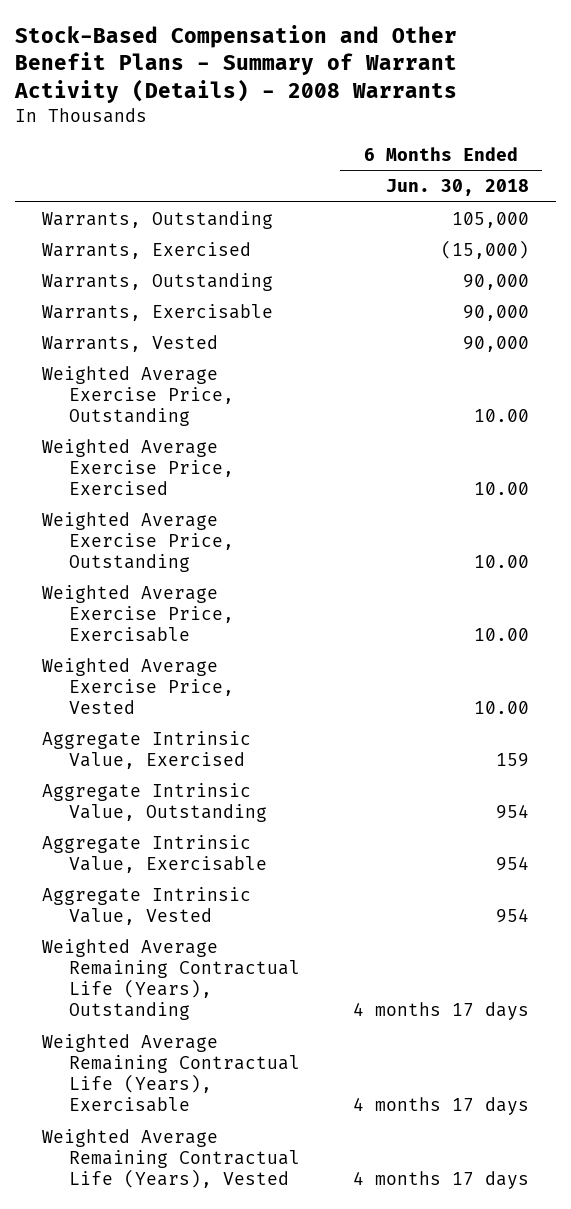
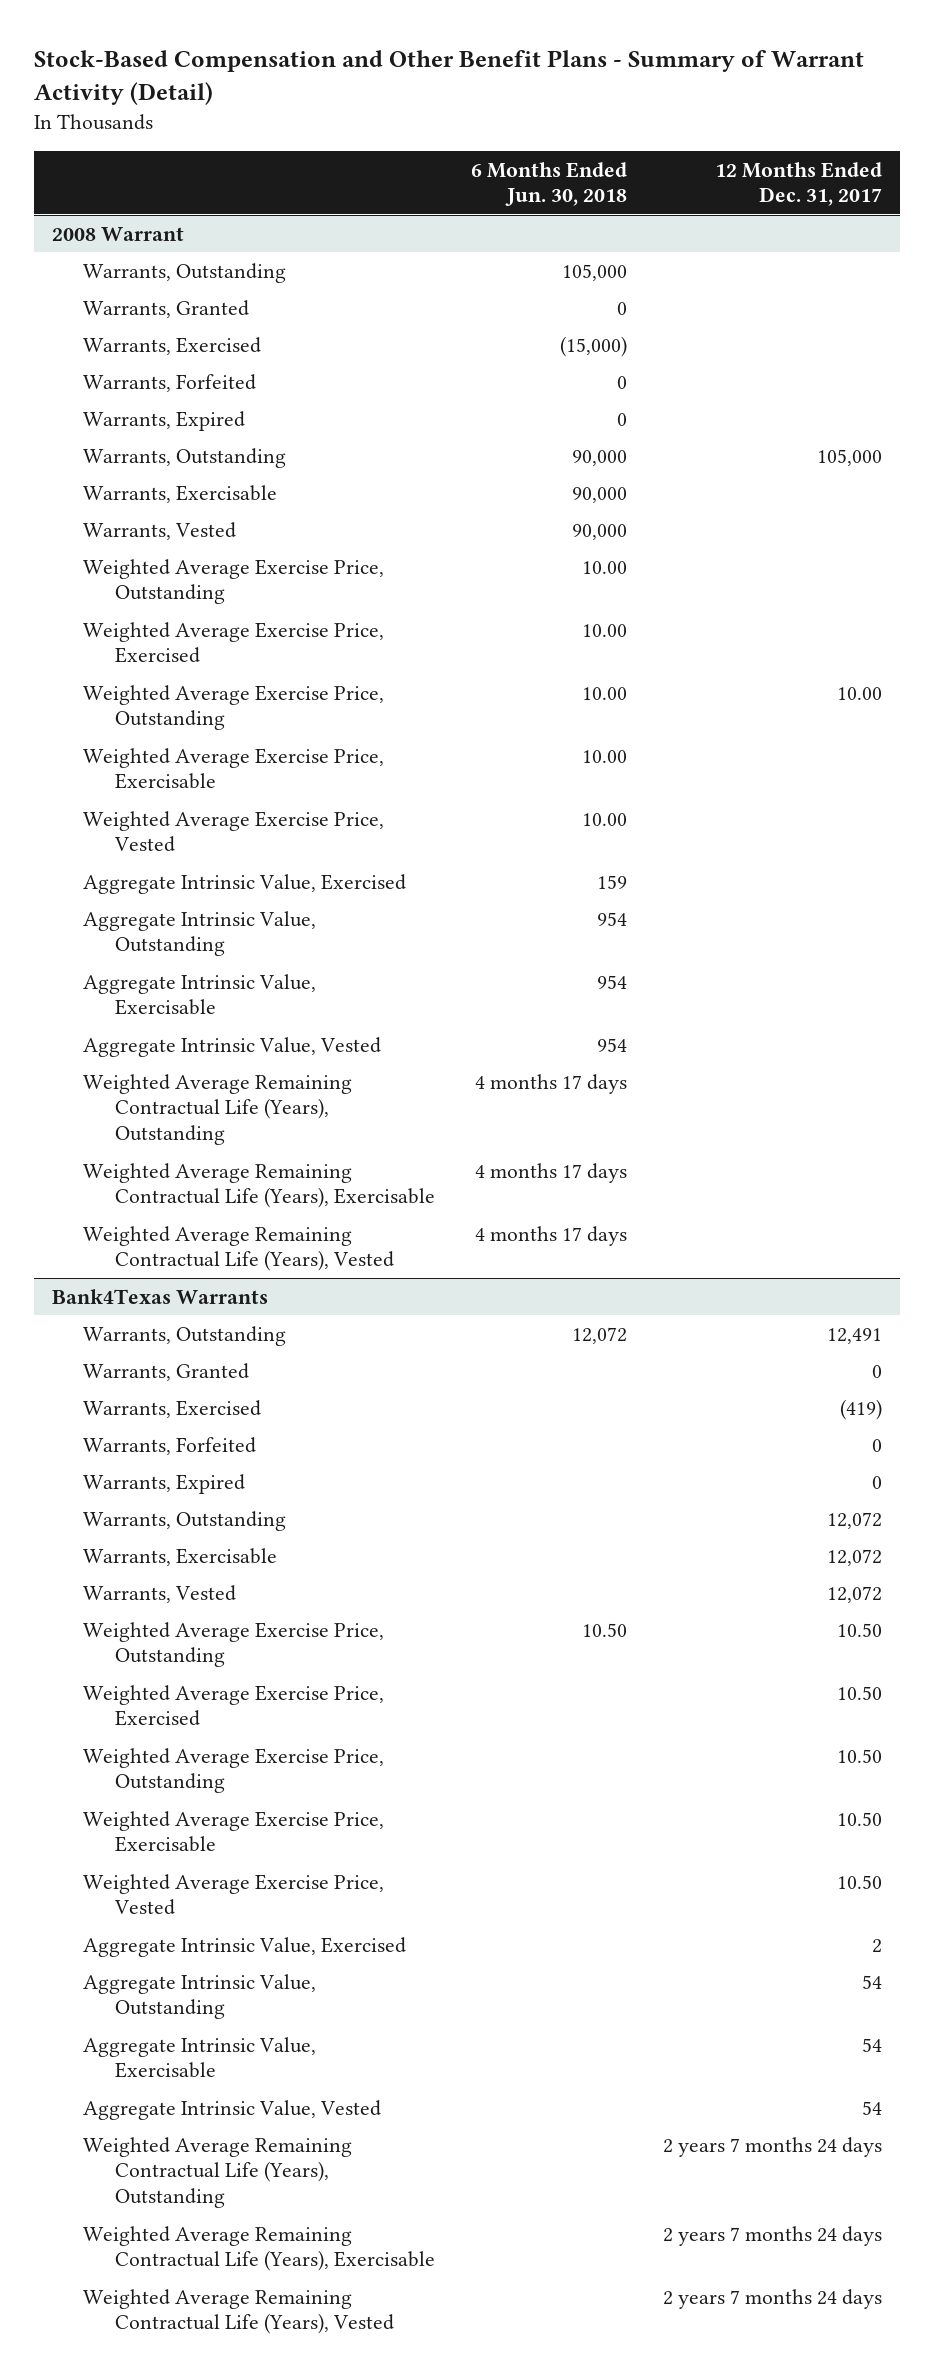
[14,24,458,103] Stock-Based Compensation and Other Benefit Plans - Summary of Warrant Activity (Details) - 2008 Warrants -> [33,50,864,106] Stock-Based Compensation and Other Benefit Plans - Summary of Warrant Activity (Detail)
none -> [714,161,882,207] 12 Months Ended Dec. 31, 2017
none -> [51,226,184,241] 2008 Warrant
none -> [83,299,250,318] Warrants, Granted
none -> [83,373,257,392] Warrants, Forfeited
none -> [83,410,246,431] Warrants, Expired
none -> [51,1288,268,1304] Bank4Texas Warrants
none -> [83,1325,287,1346] Warrants, Outstanding
none -> [83,1362,250,1381] Warrants, Granted
none -> [83,1399,262,1418] Warrants, Exercised
none -> [83,1436,257,1455] Warrants, Forfeited
none -> [83,1473,246,1494] Warrants, Expired
none -> [83,1510,287,1531] Warrants, Outstanding
none -> [83,1547,278,1566] Warrants, Exercisable
none -> [83,1584,237,1603] Warrants, Vested
none -> [83,1621,385,1668] Weighted Average Exercise Price, Outstanding
none -> [83,1684,385,1727] Weighted Average Exercise Price, Exercised
none -> [83,1747,385,1794] Weighted Average Exercise Price, Outstanding
none -> [83,1810,385,1853] Weighted Average Exercise Price, Exercisable
none -> [83,1873,385,1916] Weighted Average Exercise Price, Vested
none -> [83,1936,407,1957] Aggregate Intrinsic Value, Exercised
none -> [83,1973,317,2020] Aggregate Intrinsic Value, Outstanding
none -> [83,2036,317,2079] Aggregate Intrinsic Value, Exercisable
none -> [83,2099,382,2120] Aggregate Intrinsic Value, Vested
none -> [83,2136,353,2209] Weighted Average Remaining Contractual Life (Years), Outstanding
none -> [83,2225,435,2272] Weighted Average Remaining Contractual Life (Years), Exercisable
none -> [83,2288,394,2335] Weighted Average Remaining Contractual Life (Years), Vested

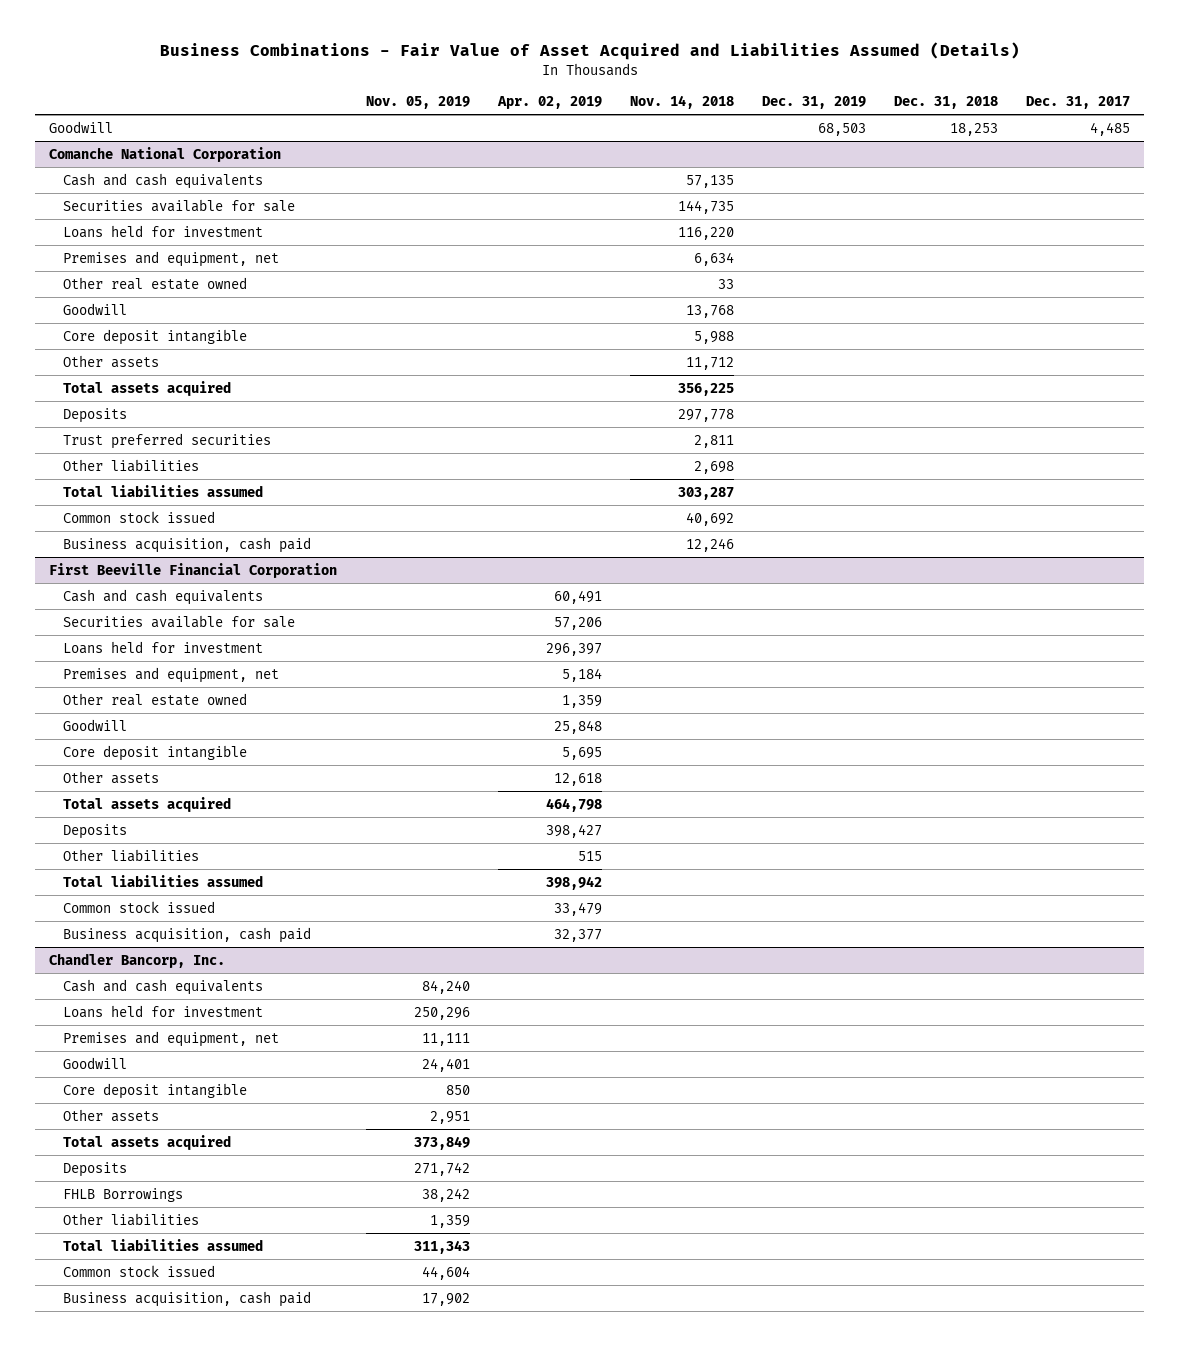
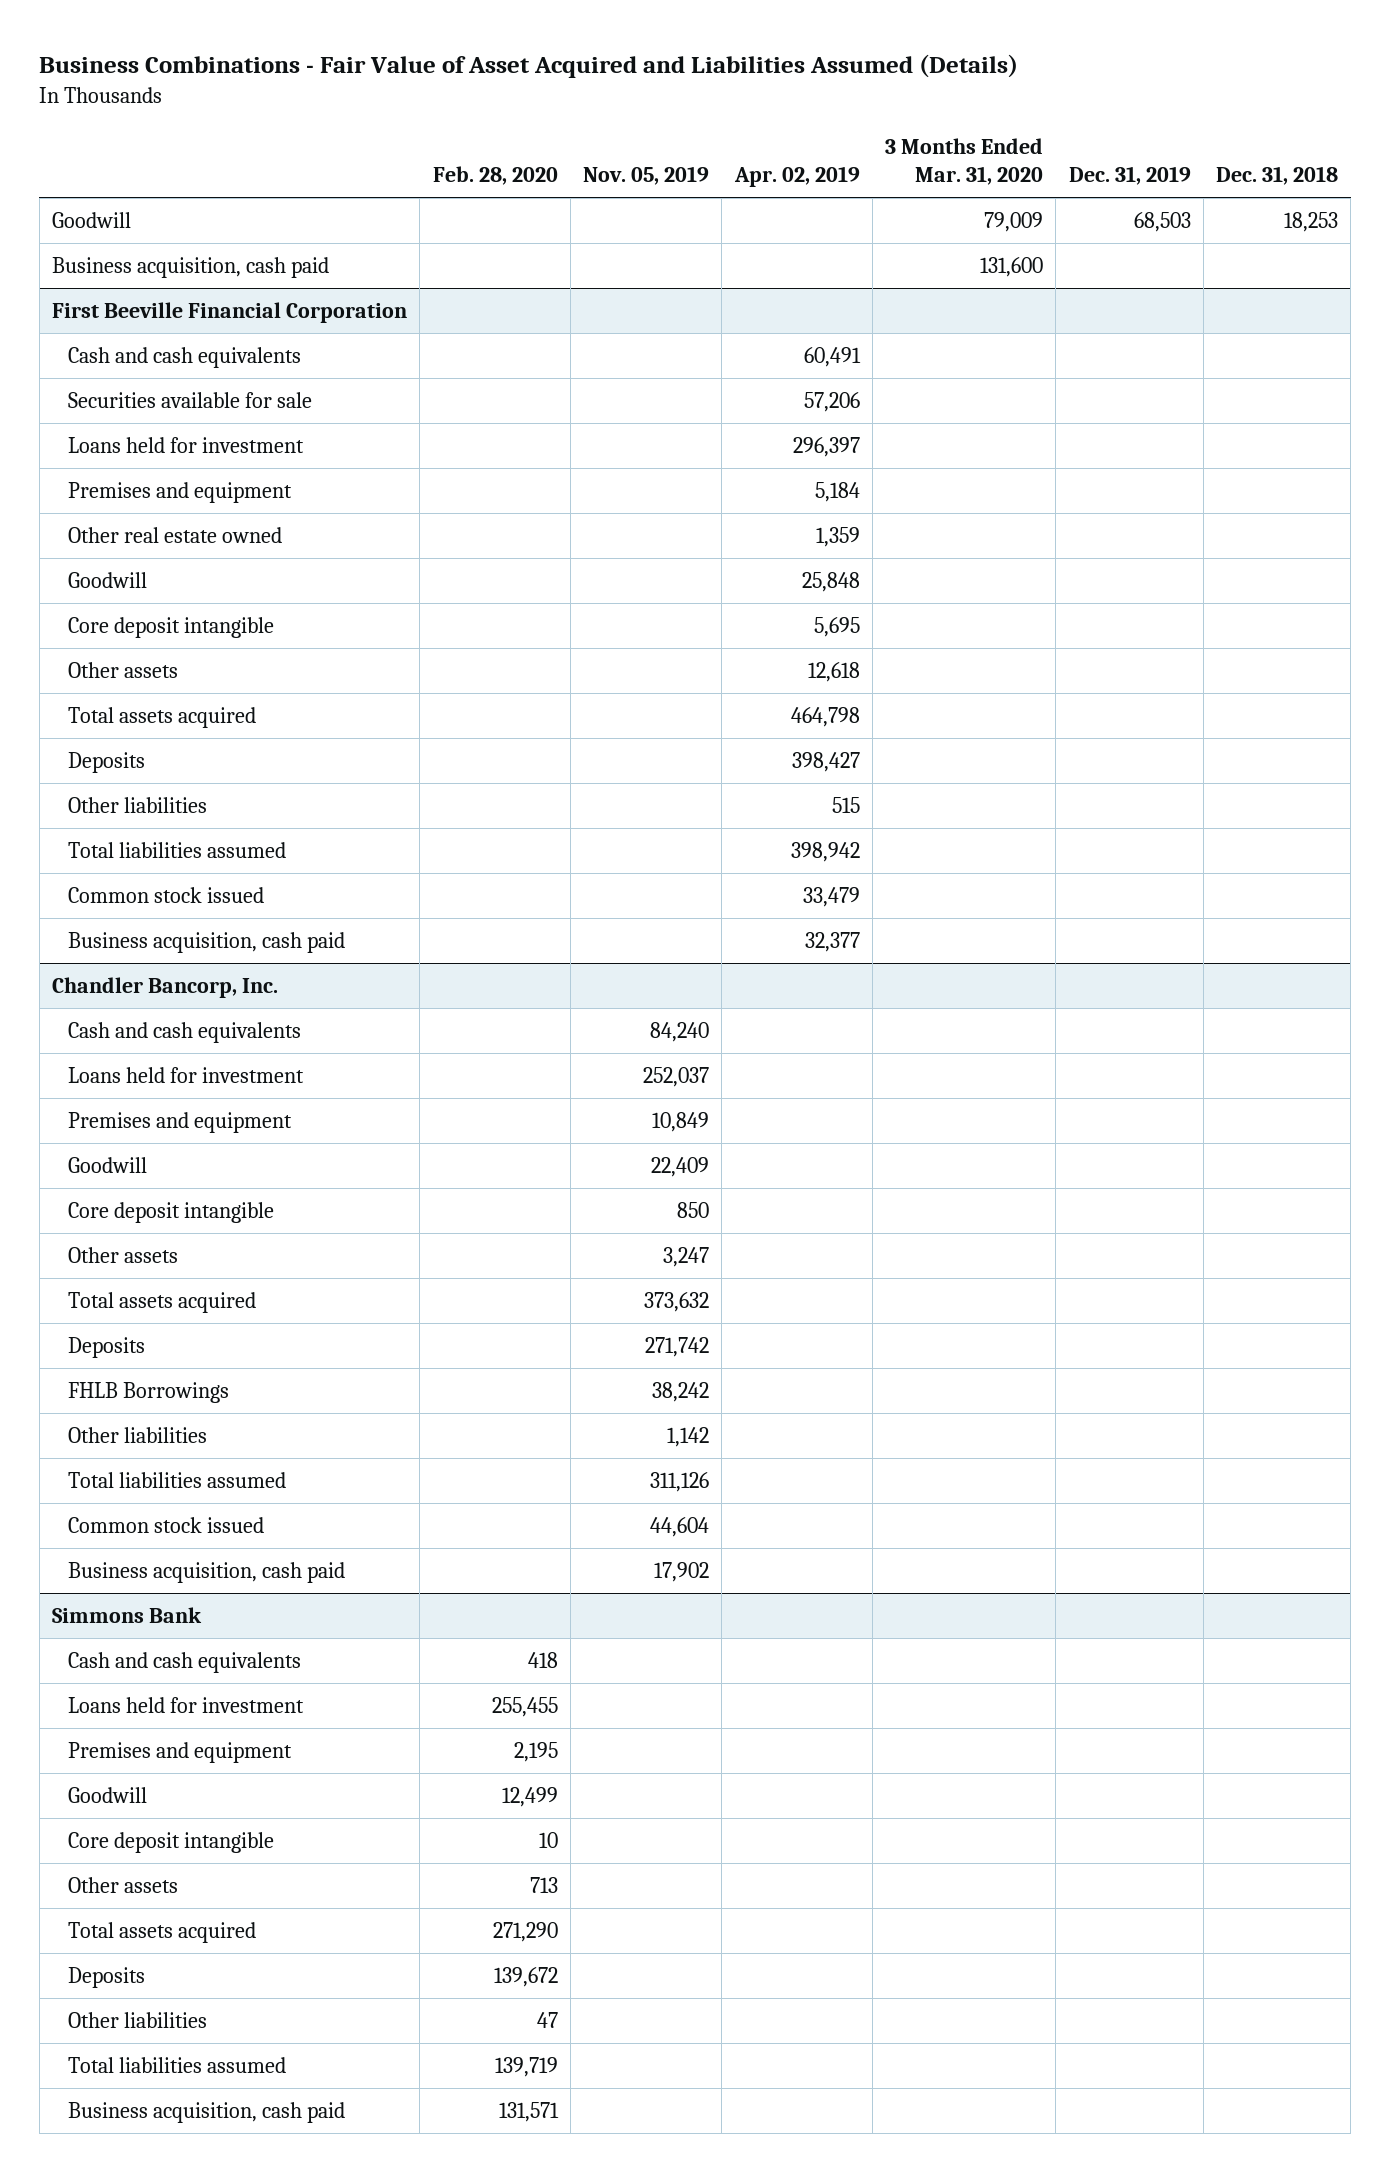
[629,94,734,109] Nov. 14, 2018 -> none
[1026,95,1131,109] Dec. 31, 2017 -> none
none -> [432,166,558,186] Feb. 28, 2020
none -> [885,138,1044,186] 3 Months Ended Mar. 31, 2020
[49,146,282,162] Comanche National Corporation -> none
[63,172,264,189] Cash and cash equivalents -> none
[63,198,296,212] Securities available for sale -> none
[63,224,264,238] Loans held for investment -> none
[63,250,280,267] Premises and equipment, net -> none
[63,276,248,290] Other real estate owned -> none
[63,302,128,315] Goodwill -> none
[63,328,248,345] Core deposit intangible -> none
[63,354,160,368] Other assets -> none
[63,380,232,396] Total assets acquired -> none
[63,407,128,423] Deposits -> none
[63,432,272,449] Trust preferred securities -> none
[63,458,200,472] Other liabilities -> none
[63,484,264,497] Total liabilities assumed -> none
[63,510,216,523] Common stock issued -> none
[63,536,312,553] Business acquisition, cash paid -> none
none -> [52,256,330,278] Business acquisition, cash paid
[63,666,280,683] Premises and equipment, net -> [67,481,292,503] Premises and equipment
[413,1006,470,1020] 250,296 -> [643,1066,710,1087] 252,037
[63,1030,280,1047] Premises and equipment, net -> [67,1111,292,1133] Premises and equipment
[421,1032,470,1046] 11,111 -> [652,1111,710,1132] 10,849
[421,1057,470,1072] 24,401 -> [651,1156,710,1177] 22,409
[429,1110,470,1124] 2,951 -> [663,1246,710,1267] 3,247
[413,1135,470,1150] 373,849 -> [644,1291,710,1312] 373,632
[429,1214,470,1228] 1,359 -> [667,1426,710,1447] 1,142
[413,1239,470,1254] 311,343 -> [650,1471,710,1492] 311,126
none -> [52,1606,203,1623] Simmons Bank
none -> [67,1651,301,1673] Cash and cash equivalents
none -> [67,1696,304,1713] Loans held for investment
none -> [67,1741,292,1763] Premises and equipment
none -> [67,1786,147,1803] Goodwill
none -> [67,1831,274,1853] Core deposit intangible
none -> [67,1876,178,1893] Other assets
none -> [67,1921,256,1943] Total assets acquired
none -> [67,1966,145,1988] Deposits
none -> [67,2011,207,2028] Other liabilities
none -> [67,2056,286,2073] Total liabilities assumed
none -> [67,2101,345,2123] Business acquisition, cash paid

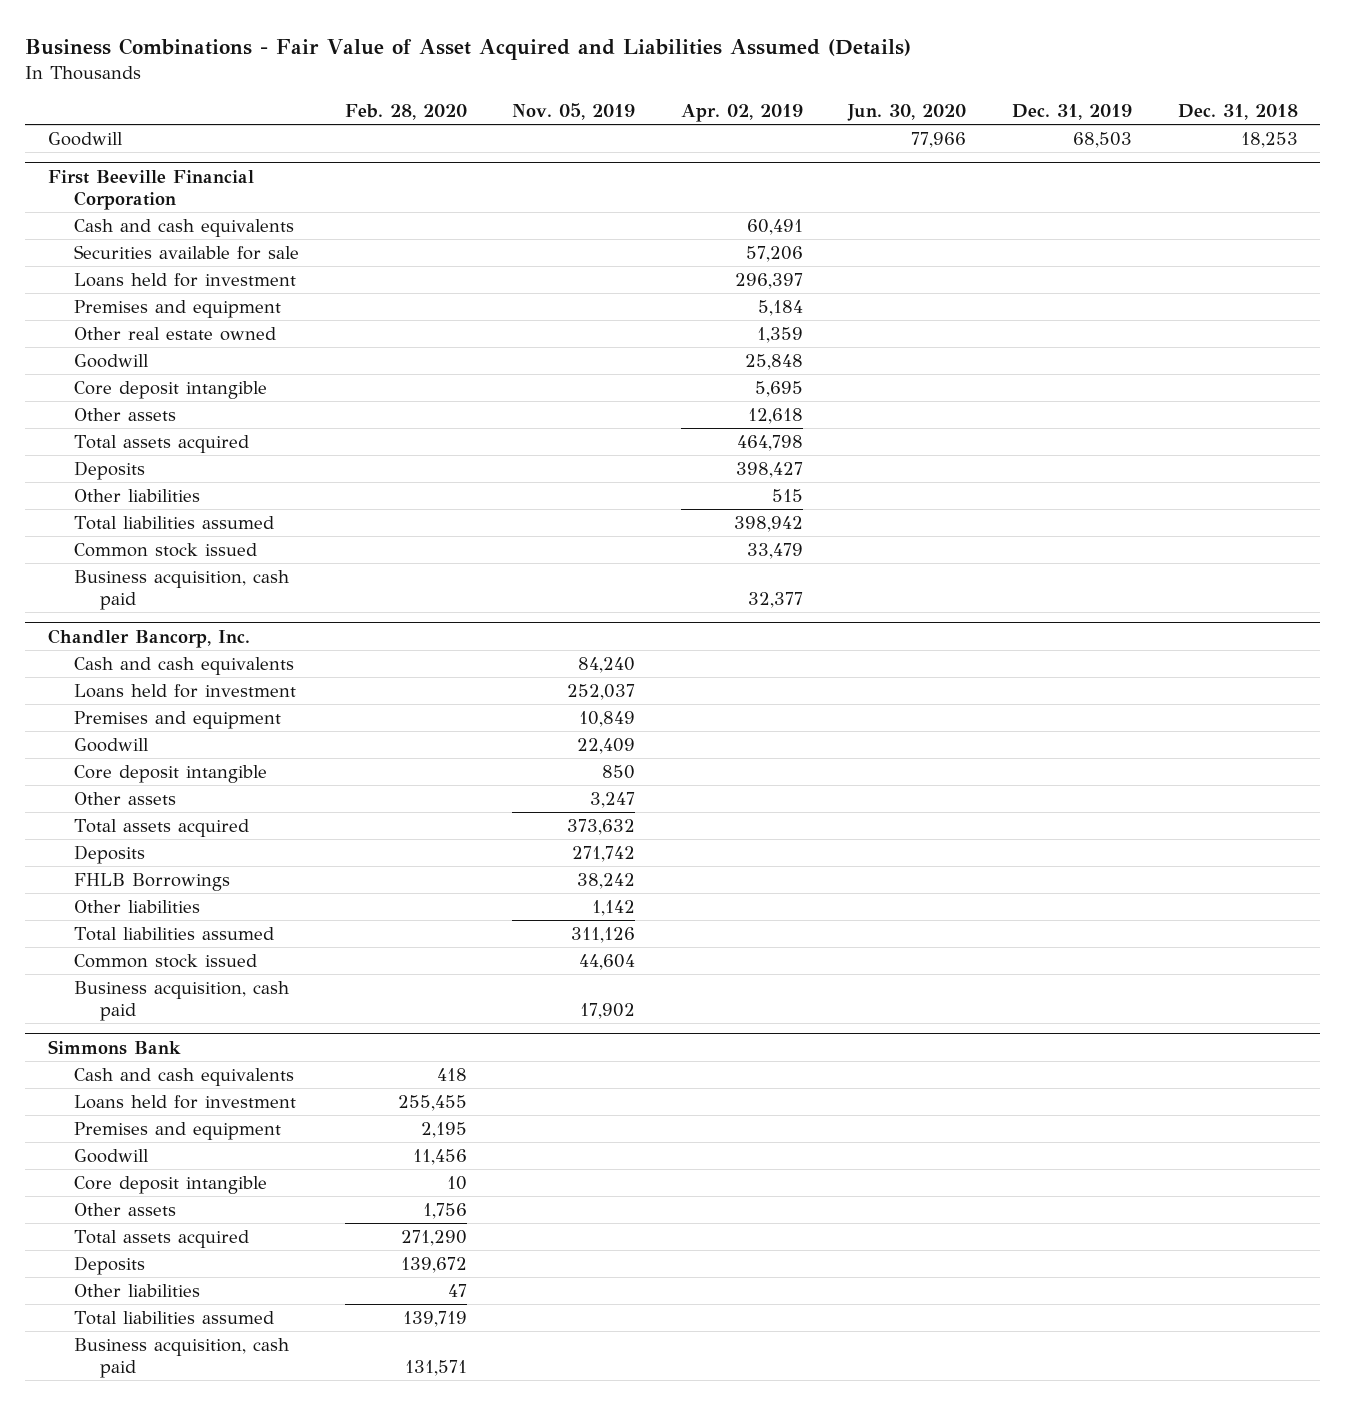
[885,138,1044,186] 3 Months Ended Mar. 31, 2020 -> none
none -> [847,104,967,122] Jun. 30, 2020
[52,256,330,278] Business acquisition, cash paid -> none
[501,1786,558,1807] 12,499 -> [412,1148,467,1165] 11,456
[529,1876,558,1893] 713 -> [422,1202,467,1219] 1,756

